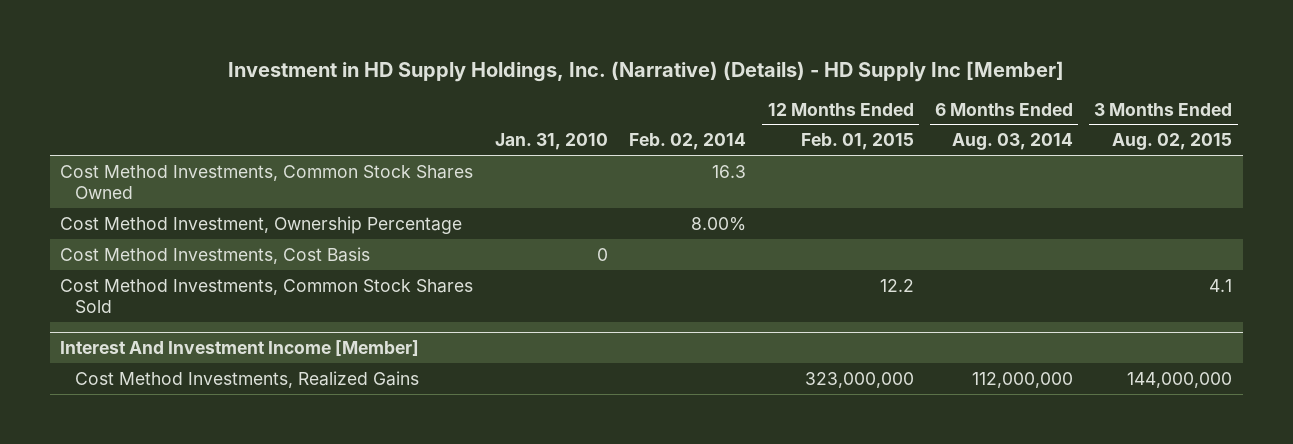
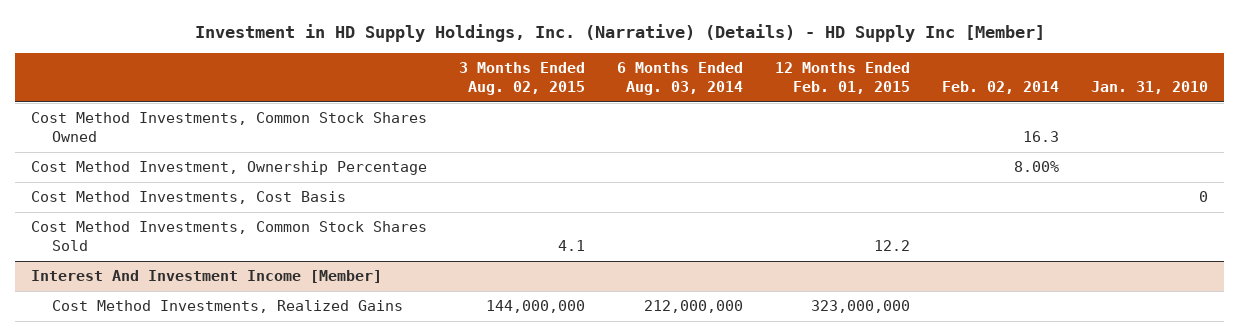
[971,371,1073,388] 112,000,000 -> [643,300,743,314] 212,000,000

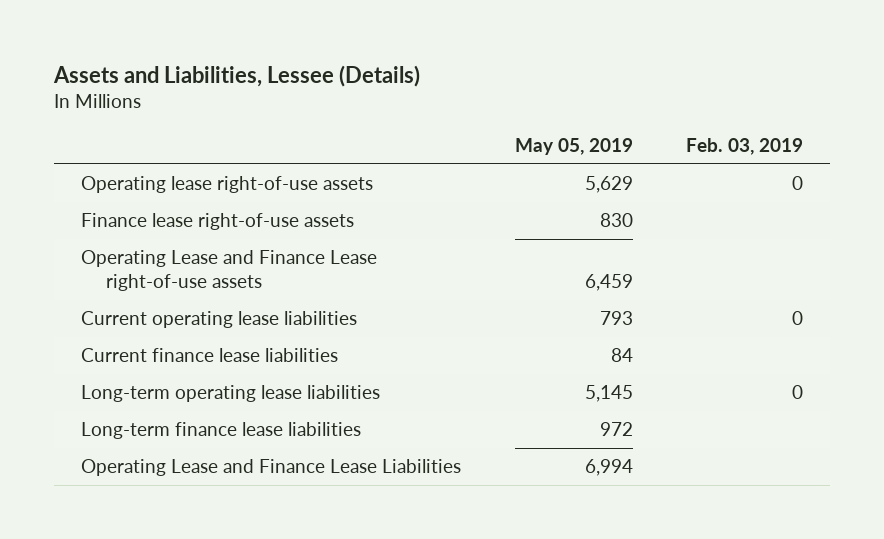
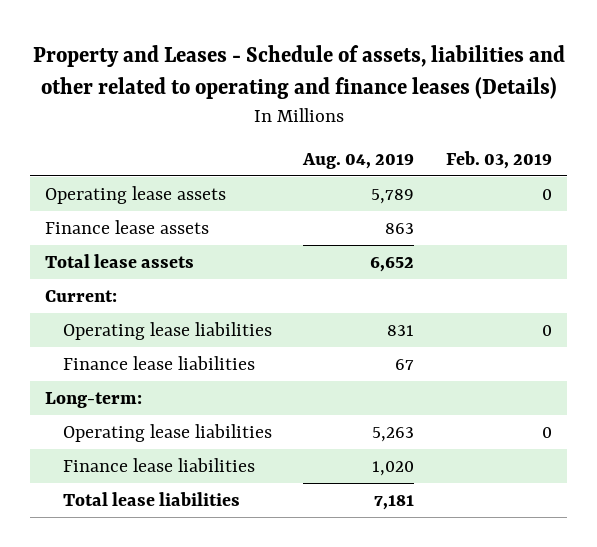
[52,65,420,88] Assets and Liabilities, Lessee (Details) -> [32,44,565,99] Property and Leases - Schedule of assets, liabilities and other related to operating and finance leases (Details)
[514,138,633,156] May 05, 2019 -> none
none -> [302,152,415,169] Aug. 04, 2019
[80,176,373,194] Operating lease right-of-use assets -> [45,185,227,204] Operating lease assets
[80,213,354,231] Finance lease right-of-use assets -> [45,219,210,234] Finance lease assets
[80,250,377,292] Operating Lease and Finance Lease right-of-use assets -> [45,253,195,268] Total lease assets
none -> [45,289,118,302] Current:
[80,311,357,329] Current operating lease liabilities -> [62,321,272,340] Operating lease liabilities
[80,348,338,363] Current finance lease liabilities -> [62,355,255,370] Finance lease liabilities
none -> [45,391,143,408] Long-term:
[80,385,380,403] Long-term operating lease liabilities -> [62,423,272,442] Operating lease liabilities
[80,422,361,440] Long-term finance lease liabilities -> [62,457,255,472] Finance lease liabilities
[80,459,461,477] Operating Lease and Finance Lease Liabilities -> [62,491,240,506] Total lease liabilities

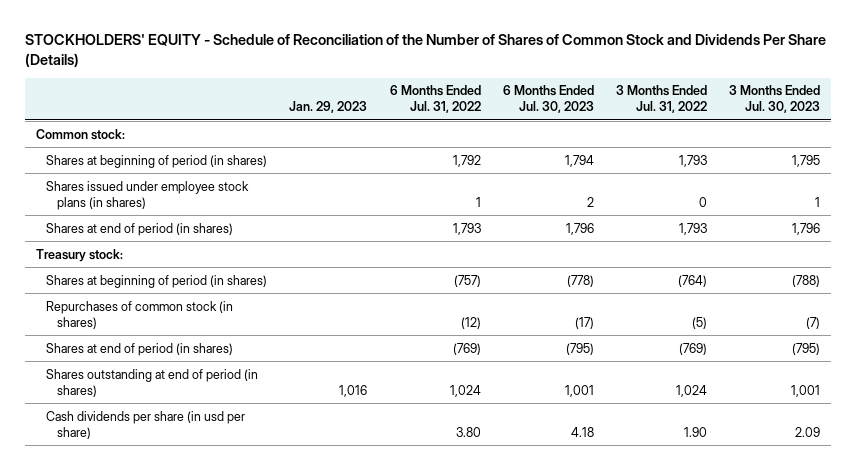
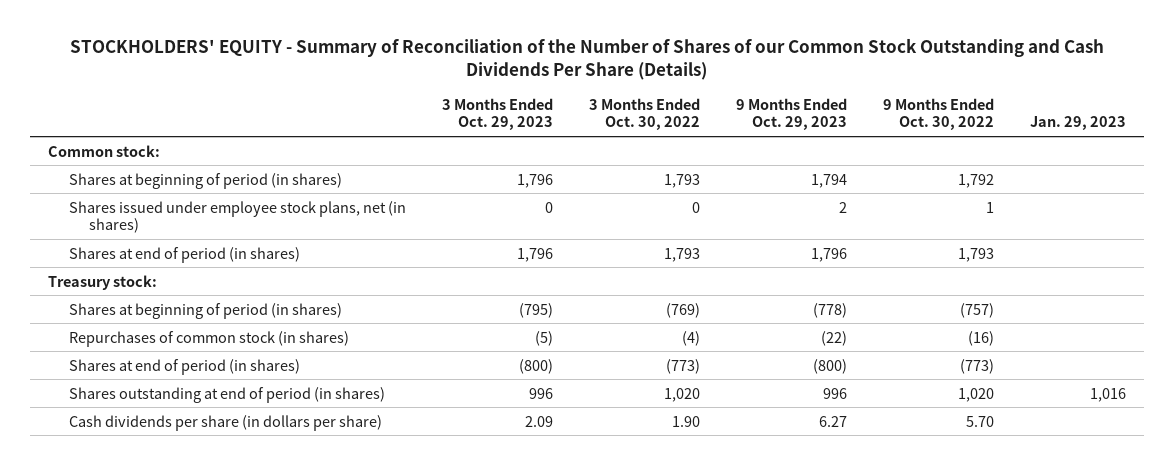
[25,34,827,67] STOCKHOLDERS' EQUITY - Schedule of Reconciliation of the Number of Shares of Common Stock and Dividends Per Share (Details) -> [70,37,1105,80] STOCKHOLDERS' EQUITY - Summary of Reconciliation of the Number of Shares of our Common Stock Outstanding and Cash Dividends Per Share (Details)
[389,85,481,114] 6 Months Ended Jul. 31, 2022 -> none
[502,85,594,114] 6 Months Ended Jul. 30, 2023 -> none
[615,85,707,114] 3 Months Ended Jul. 31, 2022 -> none
[728,85,820,114] 3 Months Ended Jul. 30, 2023 -> none
none -> [441,97,553,131] 3 Months Ended Oct. 29, 2023
none -> [588,97,700,131] 3 Months Ended Oct. 30, 2022
none -> [735,97,847,131] 9 Months Ended Oct. 29, 2023
none -> [882,97,994,131] 9 Months Ended Oct. 30, 2022
[46,180,250,210] Shares issued under employee stock plans (in shares) -> [68,200,406,233] Shares issued under employee stock plans, net (in shares)
[46,410,246,439] Cash dividends per share (in usd per share) -> [68,414,382,431] Cash dividends per share (in dollars per share)

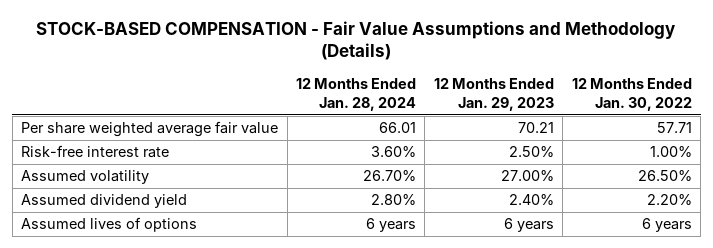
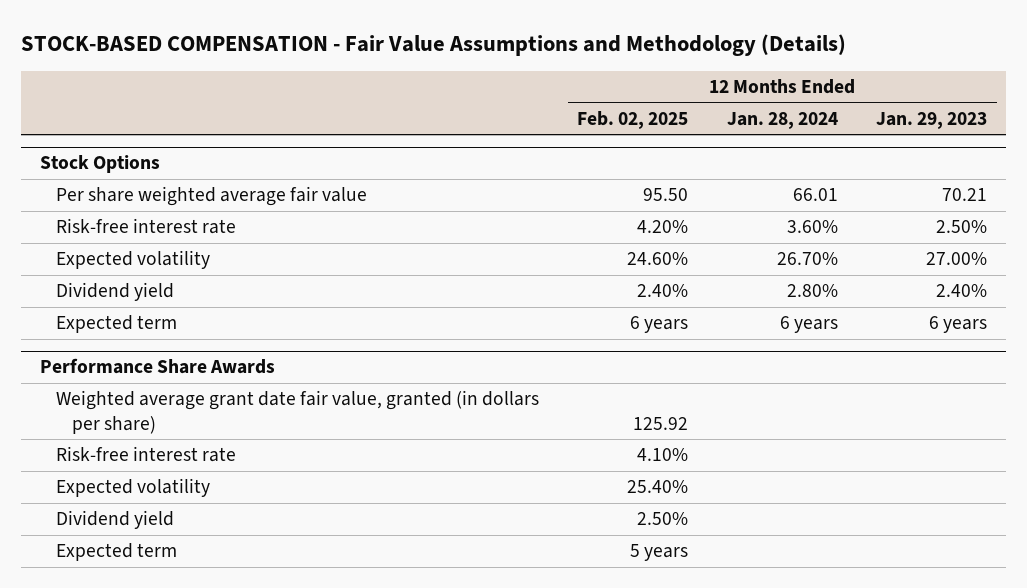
[571,78,692,112] 12 Months Ended Jan. 30, 2022 -> none
none -> [577,110,689,129] Feb. 02, 2025
none -> [40,155,161,174] Stock Options
[21,170,150,185] Assumed volatility -> [56,250,211,270] Expected volatility
[21,194,188,209] Assumed dividend yield -> [56,282,175,302] Dividend yield
[21,217,198,233] Assumed lives of options -> [56,315,178,334] Expected term
none -> [40,358,276,375] Performance Share Awards
none -> [56,390,540,434] Weighted average grant date fair value, granted (in dollars per share)
none -> [56,446,237,463] Risk-free interest rate
none -> [56,478,211,498] Expected volatility
none -> [56,510,175,530] Dividend yield
none -> [56,543,178,562] Expected term

